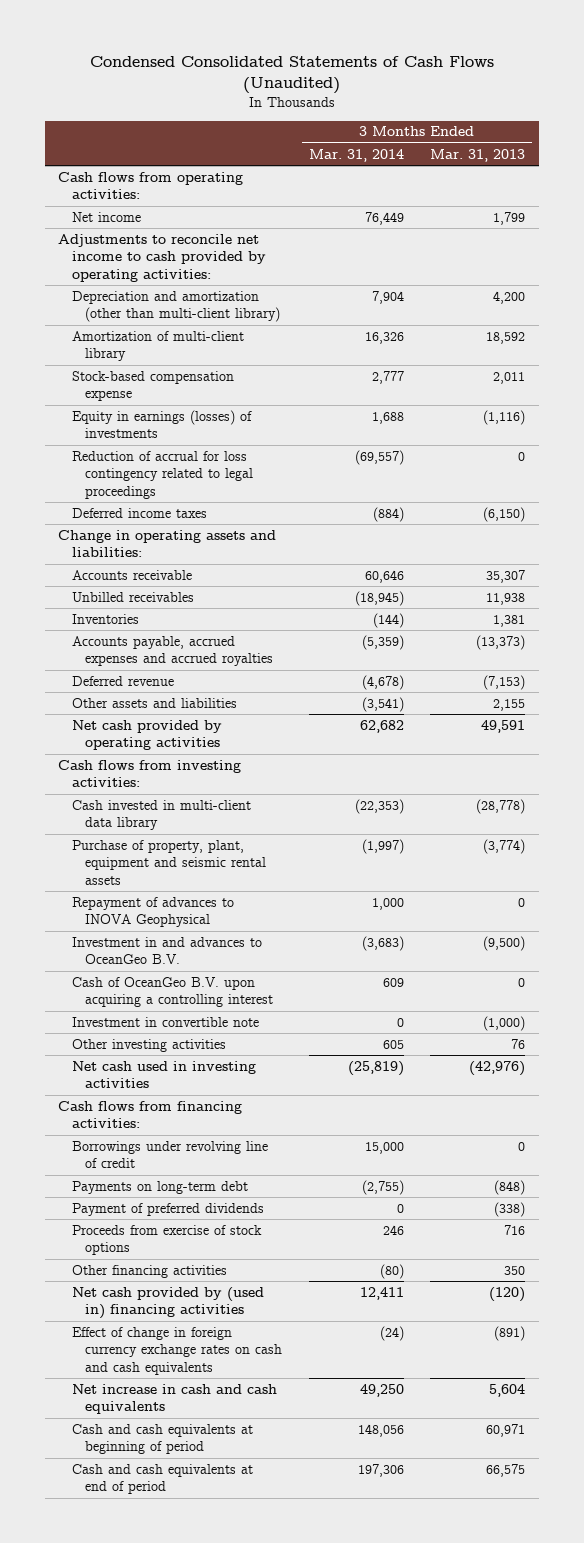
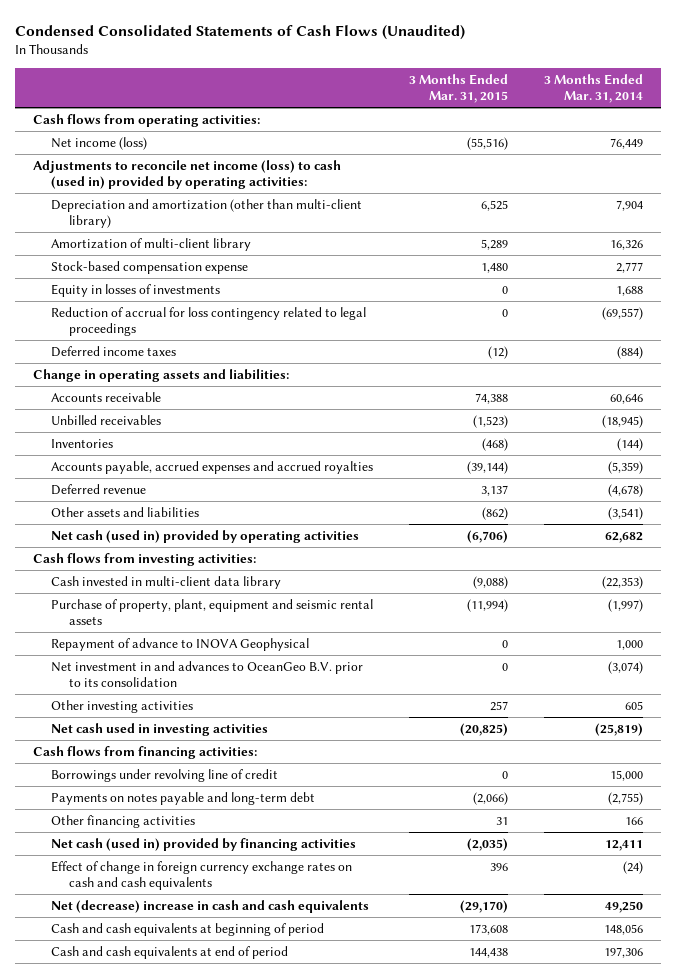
[430,148,526,162] Mar. 31, 2013 -> none
none -> [409,73,509,103] 3 Months Ended Mar. 31, 2015
[71,211,141,222] Net income -> [51,137,148,151] Net income (loss)
[58,233,266,282] Adjustments to reconcile net income to cash provided by operating activities: -> [32,160,341,190] Adjustments to reconcile net income (loss) to cash (used in) provided by operating activities:
[71,409,252,439] Equity in earnings (losses) of investments -> [51,284,221,298] Equity in losses of investments
[71,719,222,751] Net cash provided by operating activities -> [51,530,360,544] Net cash (used in) provided by operating activities
[71,976,274,1008] Cash of OceanGeo B.V. upon acquiring a controlling interest -> none
[71,1016,259,1027] Investment in convertible note -> none
[71,896,234,928] Repayment of advances to INOVA Geophysical -> [51,638,310,652] Repayment of advance to INOVA Geophysical
[71,936,262,965] Investment in and advances to OceanGeo B.V. -> [51,661,364,688] Net investment in and advances to OceanGeo B.V. prior to its consolidation
[361,935,404,951] (3,683) -> [608,661,644,675] (3,074)
[71,1202,264,1216] Payment of preferred dividends -> none
[71,1224,262,1256] Proceeds from exercise of stock options -> none
[71,1180,248,1194] Payments on long-term debt -> [51,792,316,806] Payments on notes payable and long-term debt
[379,1263,404,1279] (80) -> [625,817,644,826] 166
[71,1286,264,1320] Net cash provided by (used in) financing activities -> [51,838,357,852] Net cash (used in) provided by financing activities
[71,1383,277,1415] Net increase in cash and cash equivalents -> [51,900,370,914] Net (decrease) increase in cash and cash equivalents

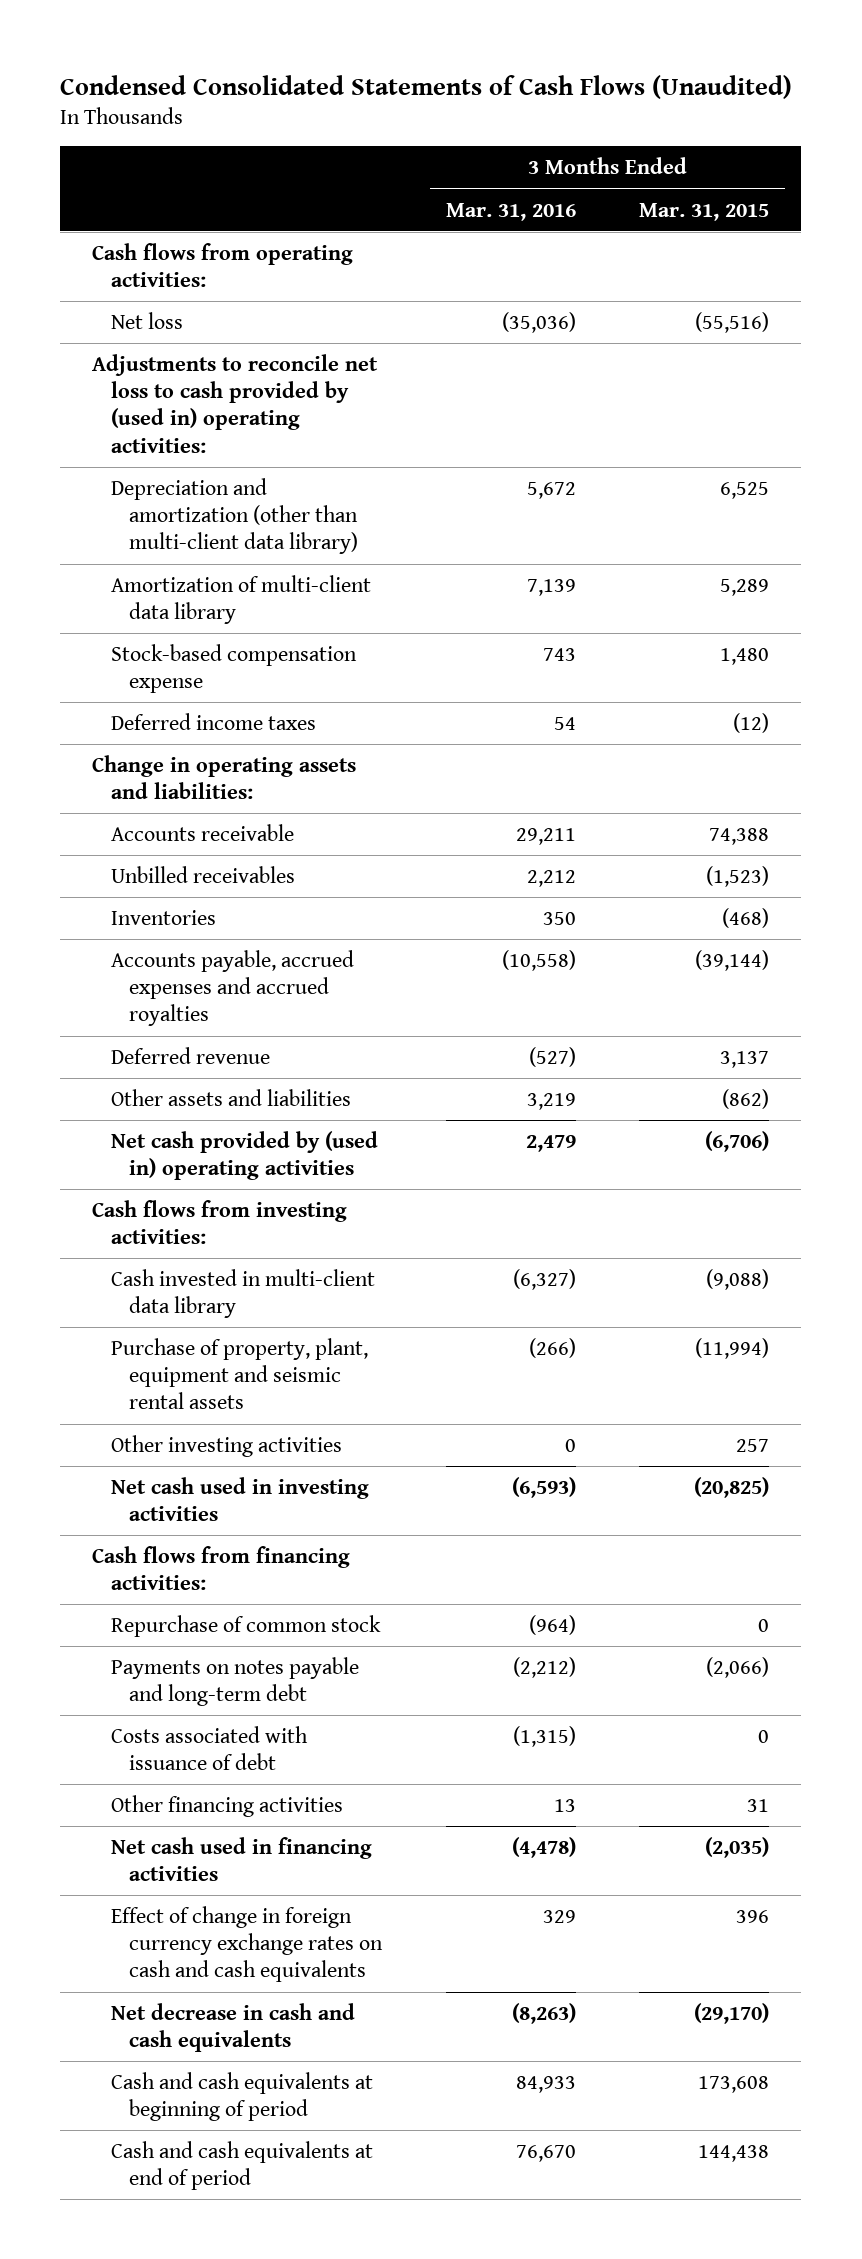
[544,73,644,103] 3 Months Ended Mar. 31, 2014 -> none
none -> [445,202,576,221] Mar. 31, 2016
[51,137,148,151] Net income (loss) -> [110,311,183,329] Net loss
[32,160,341,190] Adjustments to reconcile net income (loss) to cash (used in) provided by operating activities: -> [92,353,379,453] Adjustments to reconcile net loss to cash provided by (used in) operating activities:
[51,199,363,229] Depreciation and amortization (other than multi-client library) -> [110,477,359,555] Depreciation and amortization (other than multi-client data library)
[51,238,252,252] Amortization of multi-client library -> [110,574,371,625] Amortization of multi-client data library
[51,284,221,298] Equity in losses of investments -> none
[51,307,367,337] Reduction of accrual for loss contingency related to legal proceedings -> none
[51,530,360,544] Net cash (used in) provided by operating activities -> [110,1130,378,1181] Net cash provided by (used in) operating activities
[51,638,310,652] Repayment of advance to INOVA Geophysical -> none
[51,661,364,688] Net investment in and advances to OceanGeo B.V. prior to its consolidation -> none
[51,769,279,783] Borrowings under revolving line of credit -> none
none -> [110,1614,381,1637] Repurchase of common stock
none -> [110,1725,308,1771] Costs associated with issuance of debt
[51,838,357,852] Net cash (used in) provided by financing activities -> [110,1836,372,1882] Net cash used in financing activities
[51,900,370,914] Net (decrease) increase in cash and cash equivalents -> [110,2002,355,2053] Net decrease in cash and cash equivalents

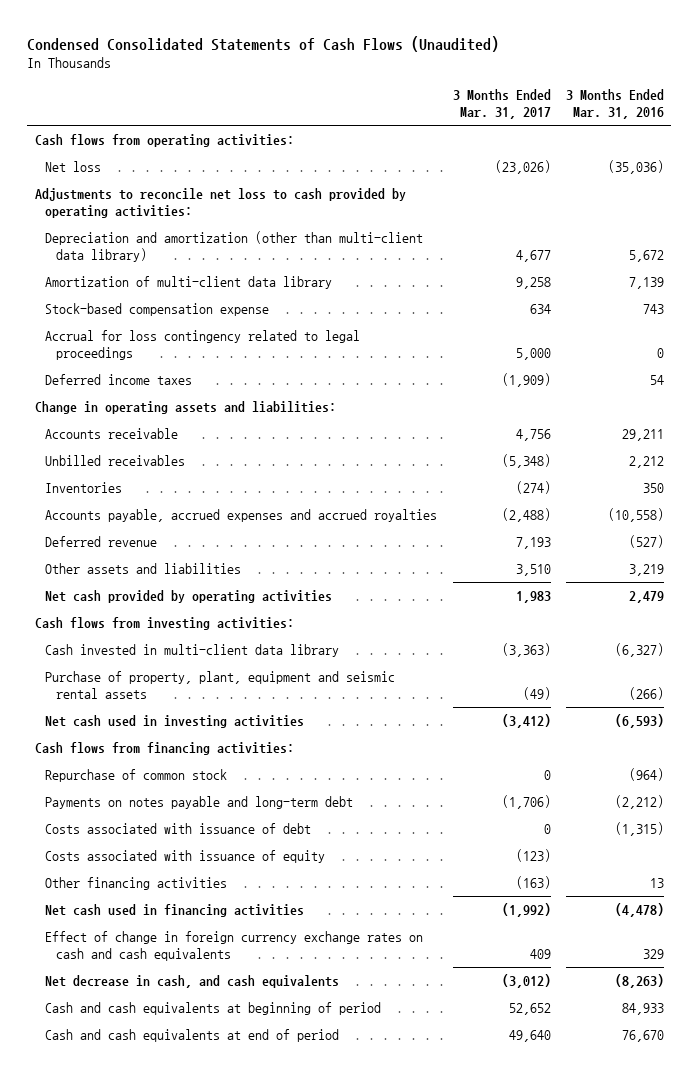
[639,202,770,221] Mar. 31, 2015 -> none
none -> [452,89,551,119] 3 Months Ended Mar. 31, 2017
[92,353,379,453] Adjustments to reconcile net loss to cash provided by (used in) operating activities: -> [34,188,406,218] Adjustments to reconcile net loss to cash provided by operating activities:
none -> [45,330,361,360] Accrual for loss contingency related to legal proceedings
[110,1130,378,1181] Net cash provided by (used in) operating activities -> [45,590,333,604] Net cash provided by operating activities
[110,1434,342,1457] Other investing activities -> none
none -> [45,850,326,864] Costs associated with issuance of equity
[110,2002,355,2053] Net decrease in cash and cash equivalents -> [45,975,340,989] Net decrease in cash, and cash equivalents

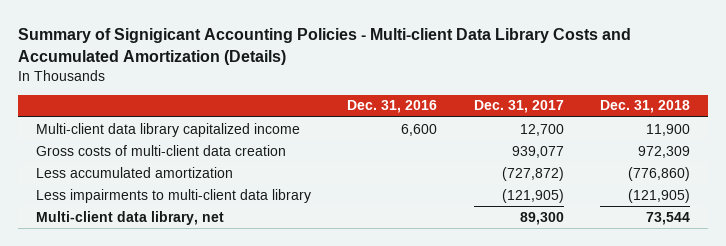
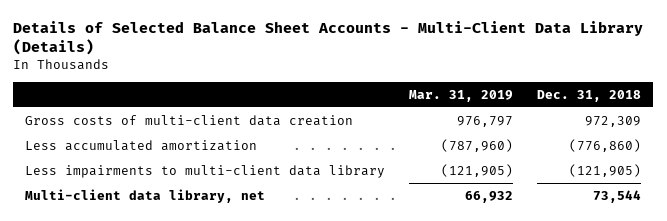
[18,27,632,65] Summary of Signigicant Accounting Policies - Multi-client Data Library Costs and Accumulated Amortization (Details) -> [13,20,644,56] Details of Selected Balance Sheet Accounts - Multi-Client Data Library (Details)
[347,100,438,114] Dec. 31, 2016 -> none
[473,100,564,114] Dec. 31, 2017 -> none
none -> [409,89,514,102] Mar. 31, 2019
[36,122,301,137] Multi-client data library capitalized income -> none

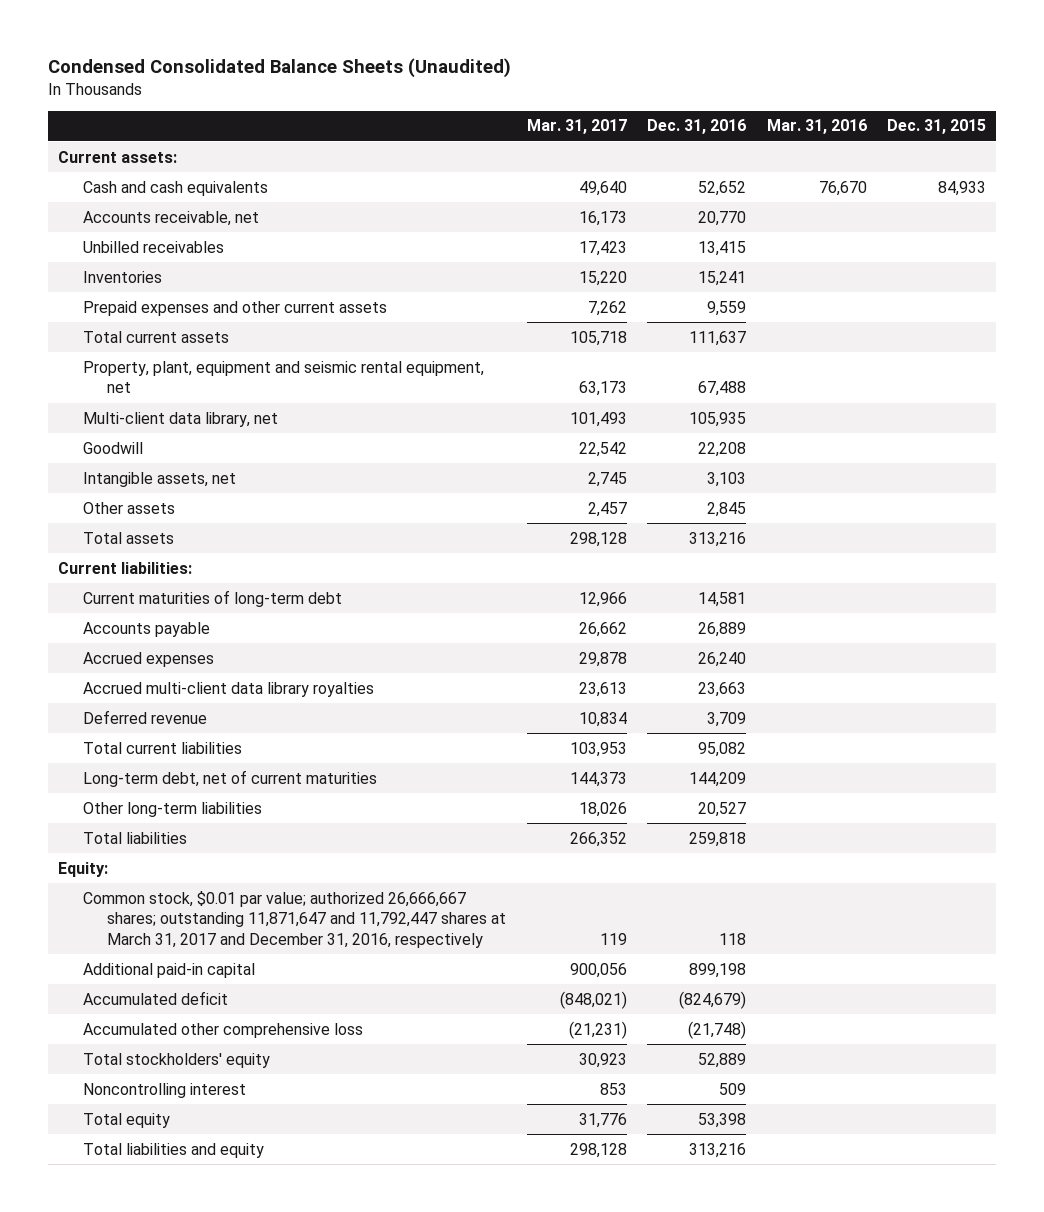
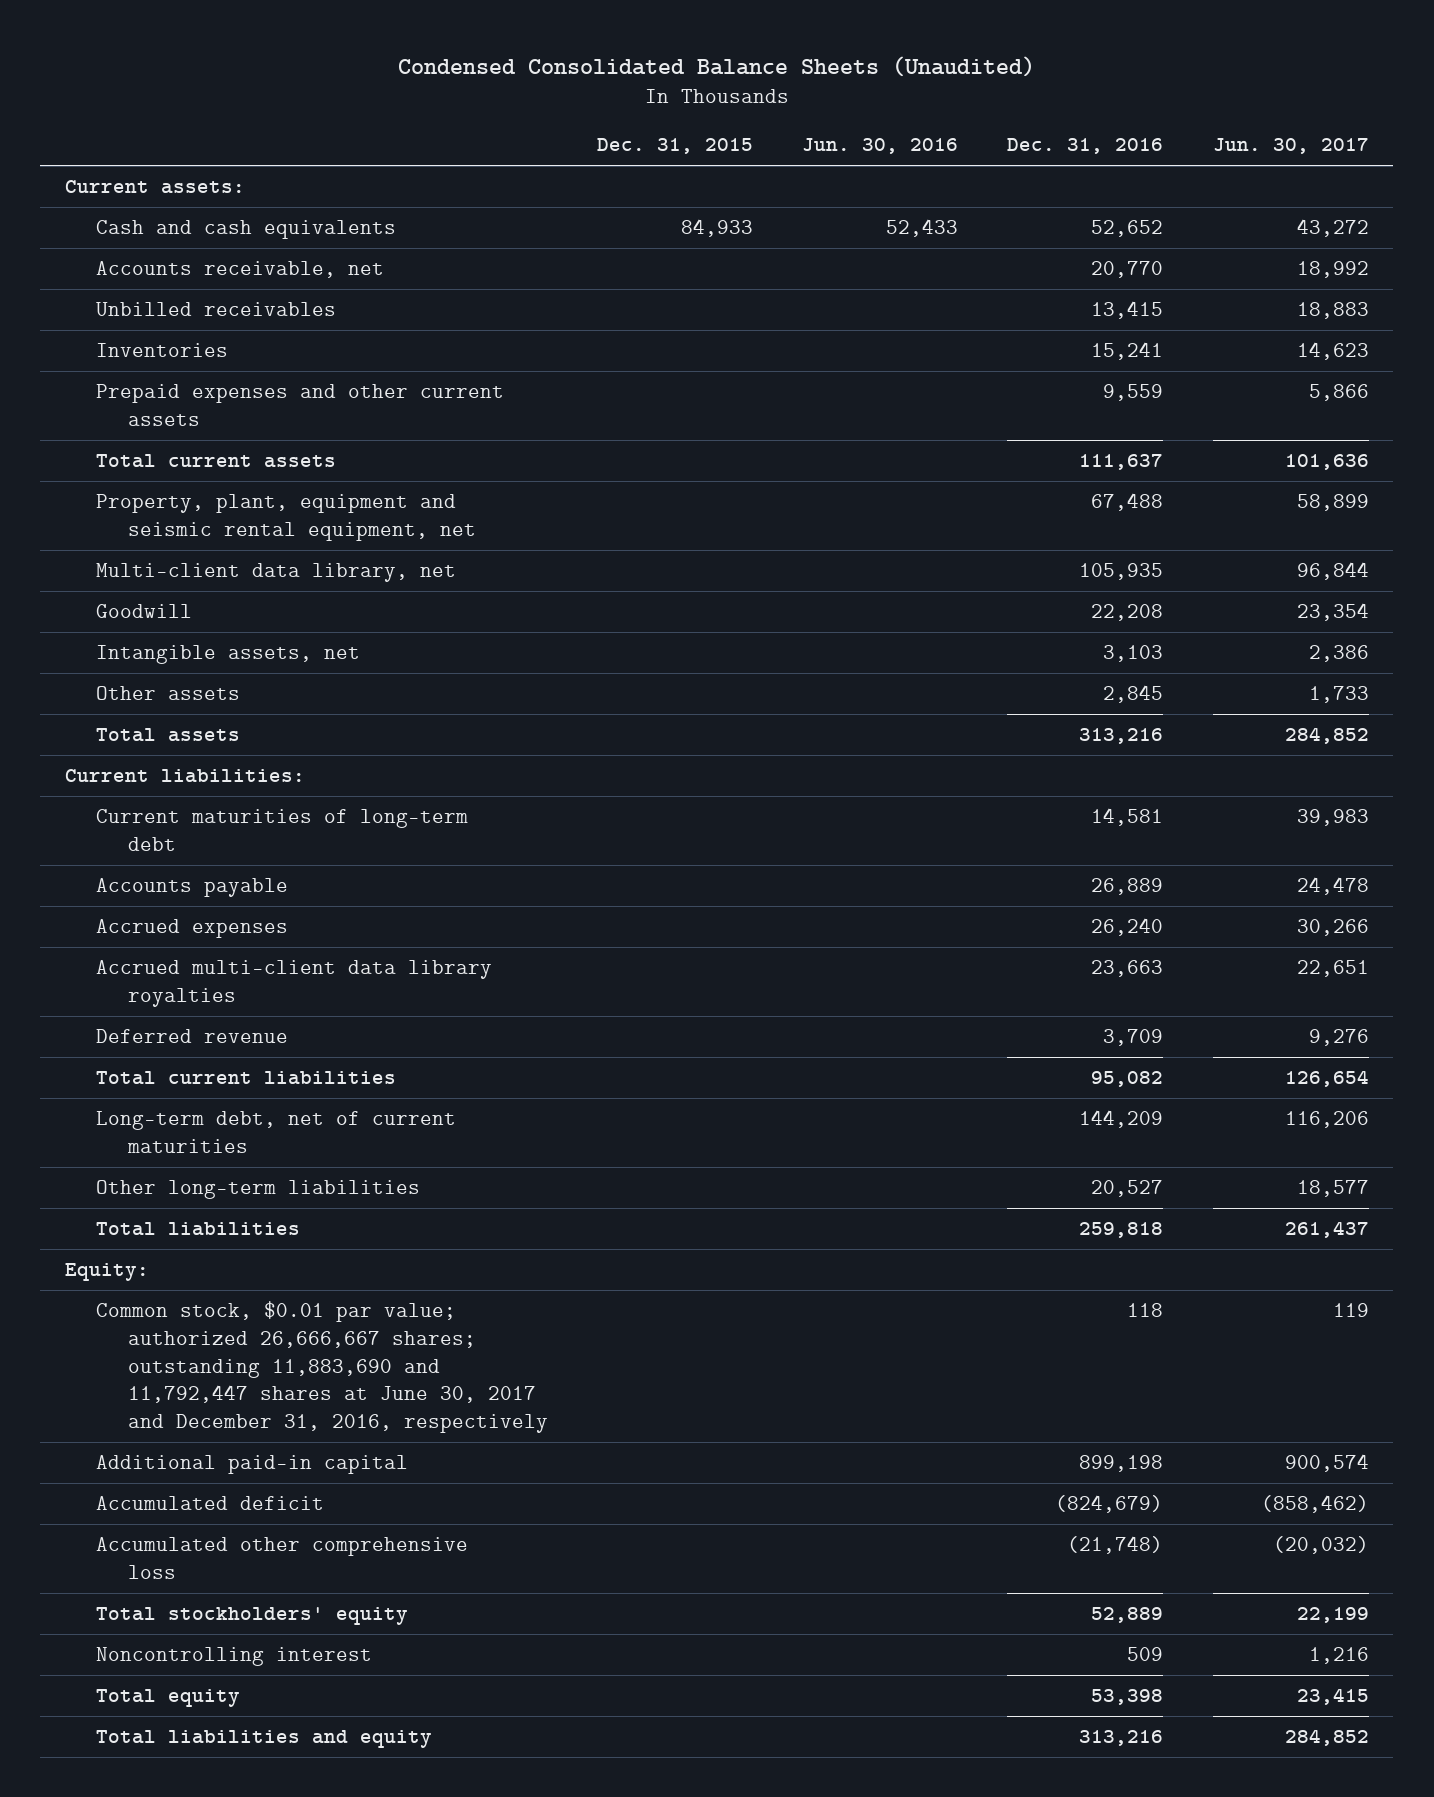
[526,119,627,135] Mar. 31, 2017 -> none
[766,119,867,135] Mar. 31, 2016 -> none
none -> [802,138,959,155] Jun. 30, 2016
none -> [1212,138,1369,155] Jun. 30, 2017
[82,890,507,948] Common stock, $0.01 par value; authorized 26,666,667 shares; outstanding 11,871,647 and 11,792,447 shares at March 31, 2017 and December 31, 2016, respectively -> [96,1301,548,1434] Common stock, $0.01 par value; authorized 26,666,667 shares; outstanding 11,883,690 and 11,792,447 shares at June 30, 2017 and December 31, 2016, respectively

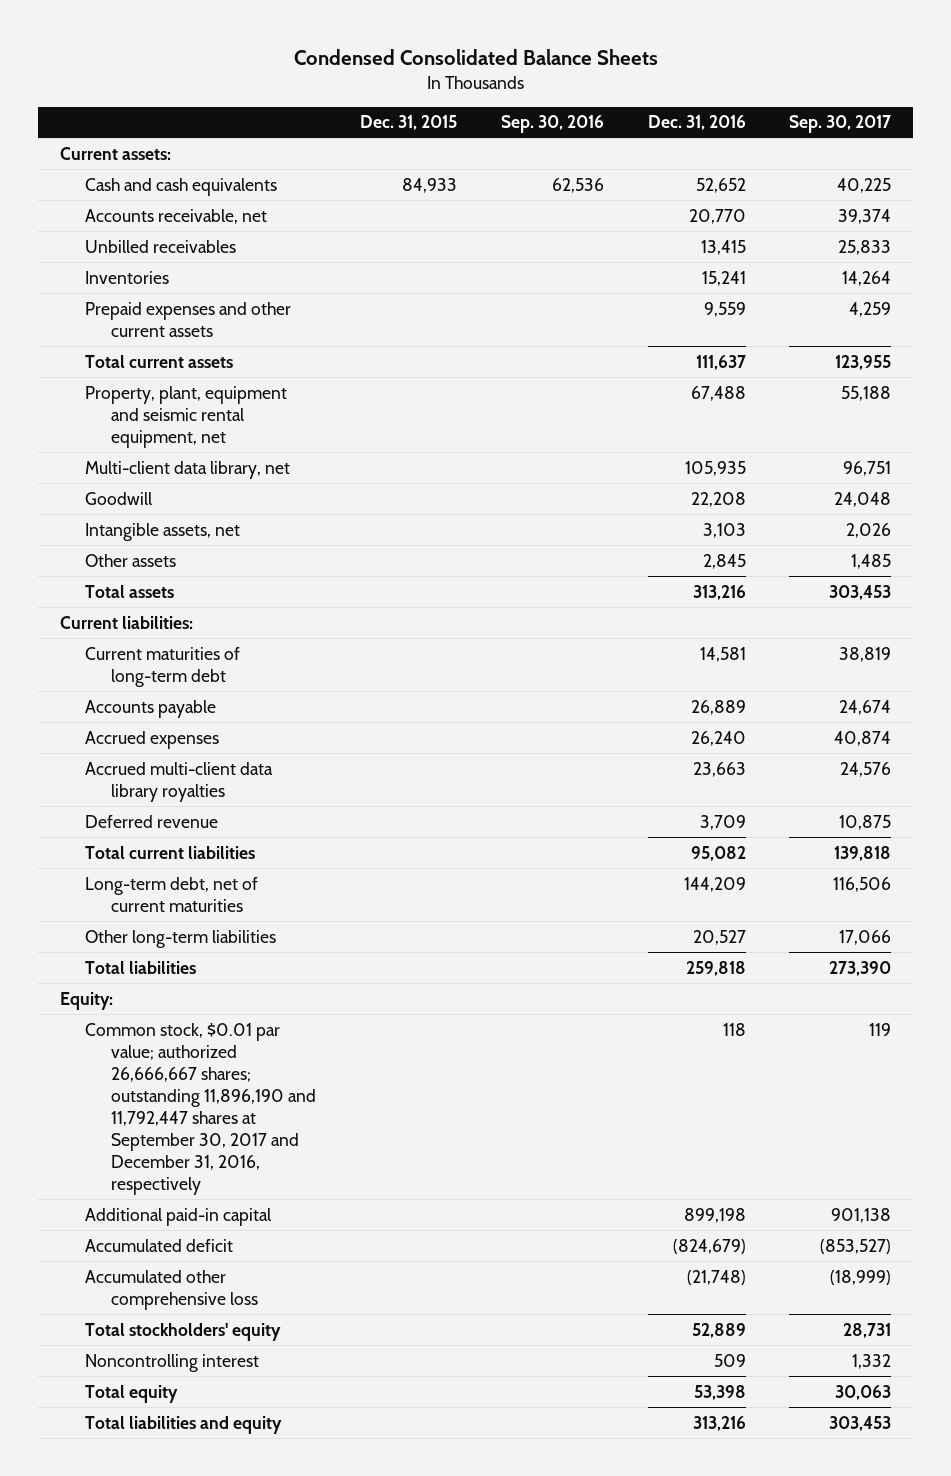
[397,55,1035,77] Condensed Consolidated Balance Sheets (Unaudited) -> [293,49,658,66] Condensed Consolidated Balance Sheets
[802,138,959,155] Jun. 30, 2016 -> none
[1212,138,1369,155] Jun. 30, 2017 -> none
none -> [500,115,604,134] Sep. 30, 2016
none -> [789,115,892,134] Sep. 30, 2017
[96,1301,548,1434] Common stock, $0.01 par value; authorized 26,666,667 shares; outstanding 11,883,690 and 11,792,447 shares at June 30, 2017 and December 31, 2016, respectively -> [85,1022,316,1195] Common stock, $0.01 par value; authorized 26,666,667 shares; outstanding 11,896,190 and 11,792,447 shares at September 30, 2017 and December 31, 2016, respectively

